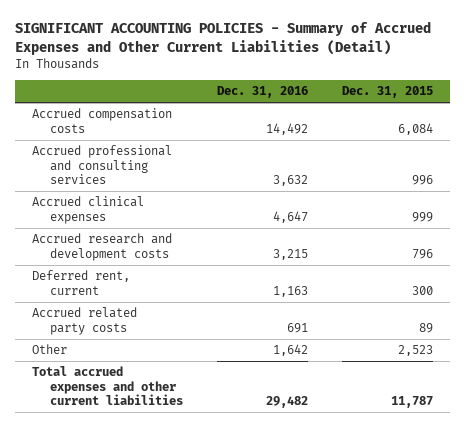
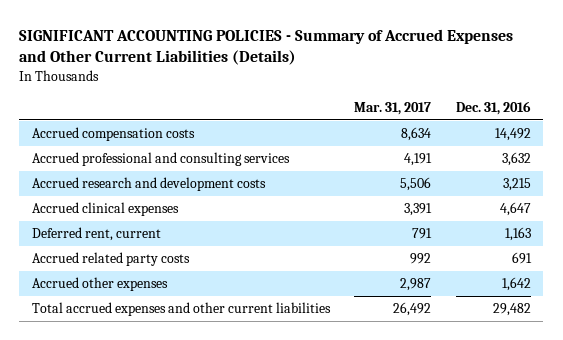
[14,21,431,55] SIGNIFICANT ACCOUNTING POLICIES - Summary of Accrued Expenses and Other Current Liabilities (Detail) -> [19,28,514,66] SIGNIFICANT ACCOUNTING POLICIES - Summary of Accrued Expenses and Other Current Liabilities (Details)
[341,86,433,99] Dec. 31, 2015 -> none
none -> [354,101,432,115] Mar. 31, 2017
[31,196,144,224] Accrued clinical expenses -> [31,202,179,217] Accrued clinical expenses
[31,344,67,355] Other -> [31,277,168,292] Accrued other expenses

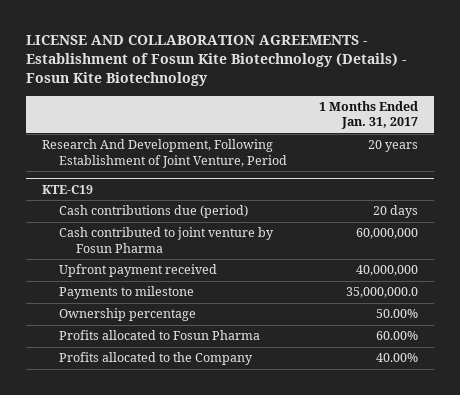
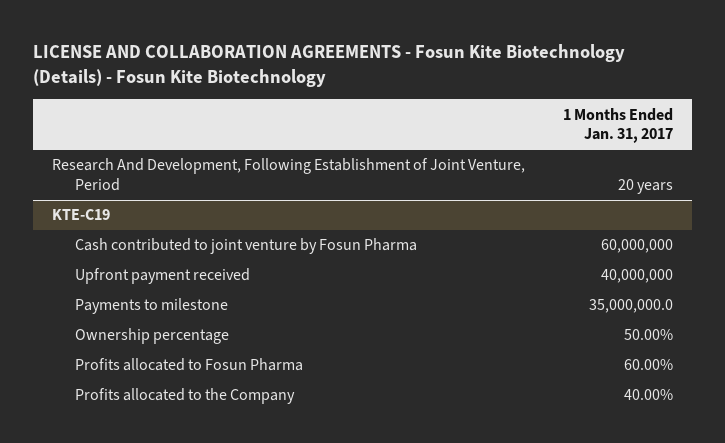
[25,34,406,87] LICENSE AND COLLABORATION AGREEMENTS - Establishment of Fosun Kite Biotechnology (Details) - Fosun Kite Biotechnology -> [33,44,626,88] LICENSE AND COLLABORATION AGREEMENTS - Fosun Kite Biotechnology (Details) - Fosun Kite Biotechnology
[58,205,248,219] Cash contributions due (period) -> none

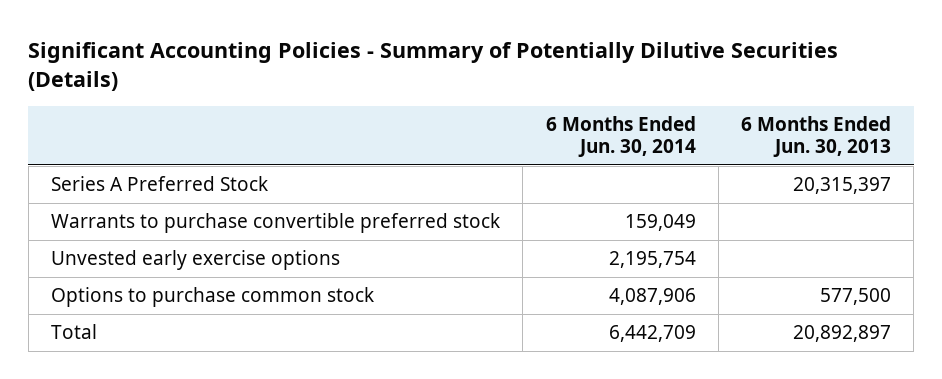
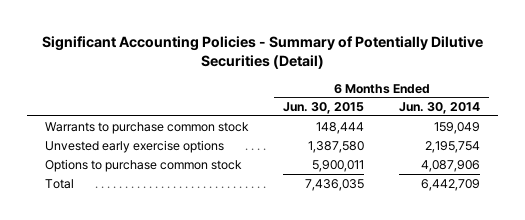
[28,41,839,91] Significant Accounting Policies - Summary of Potentially Dilutive Securities (Details) -> [41,35,483,70] Significant Accounting Policies - Summary of Potentially Dilutive Securities (Detail)
[741,115,892,158] 6 Months Ended Jun. 30, 2013 -> none
none -> [283,102,365,115] Jun. 30, 2015
[51,176,269,192] Series A Preferred Stock -> none
[51,213,501,234] Warrants to purchase convertible preferred stock -> [45,121,250,134] Warrants to purchase common stock

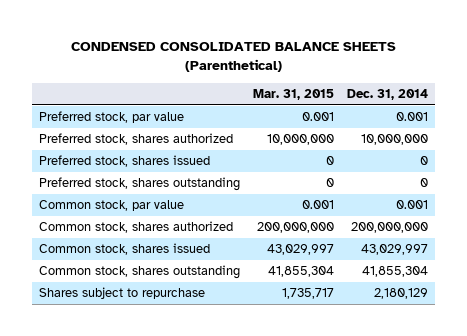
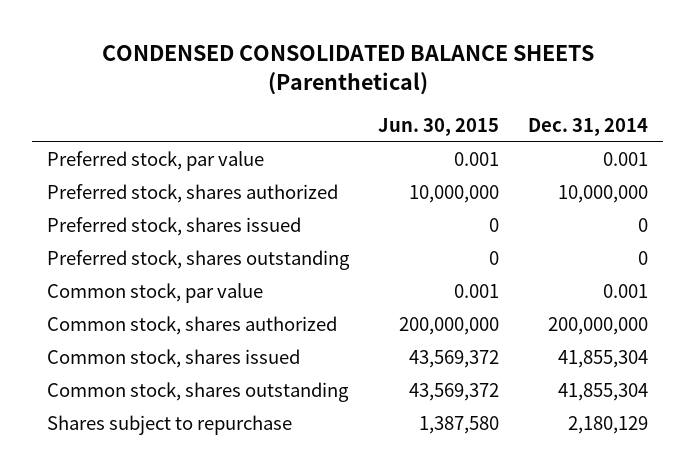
[253,88,335,100] Mar. 31, 2015 -> none
none -> [378,118,500,137] Jun. 30, 2015
[361,244,429,256] 43,029,997 -> [558,350,649,369] 41,855,304

